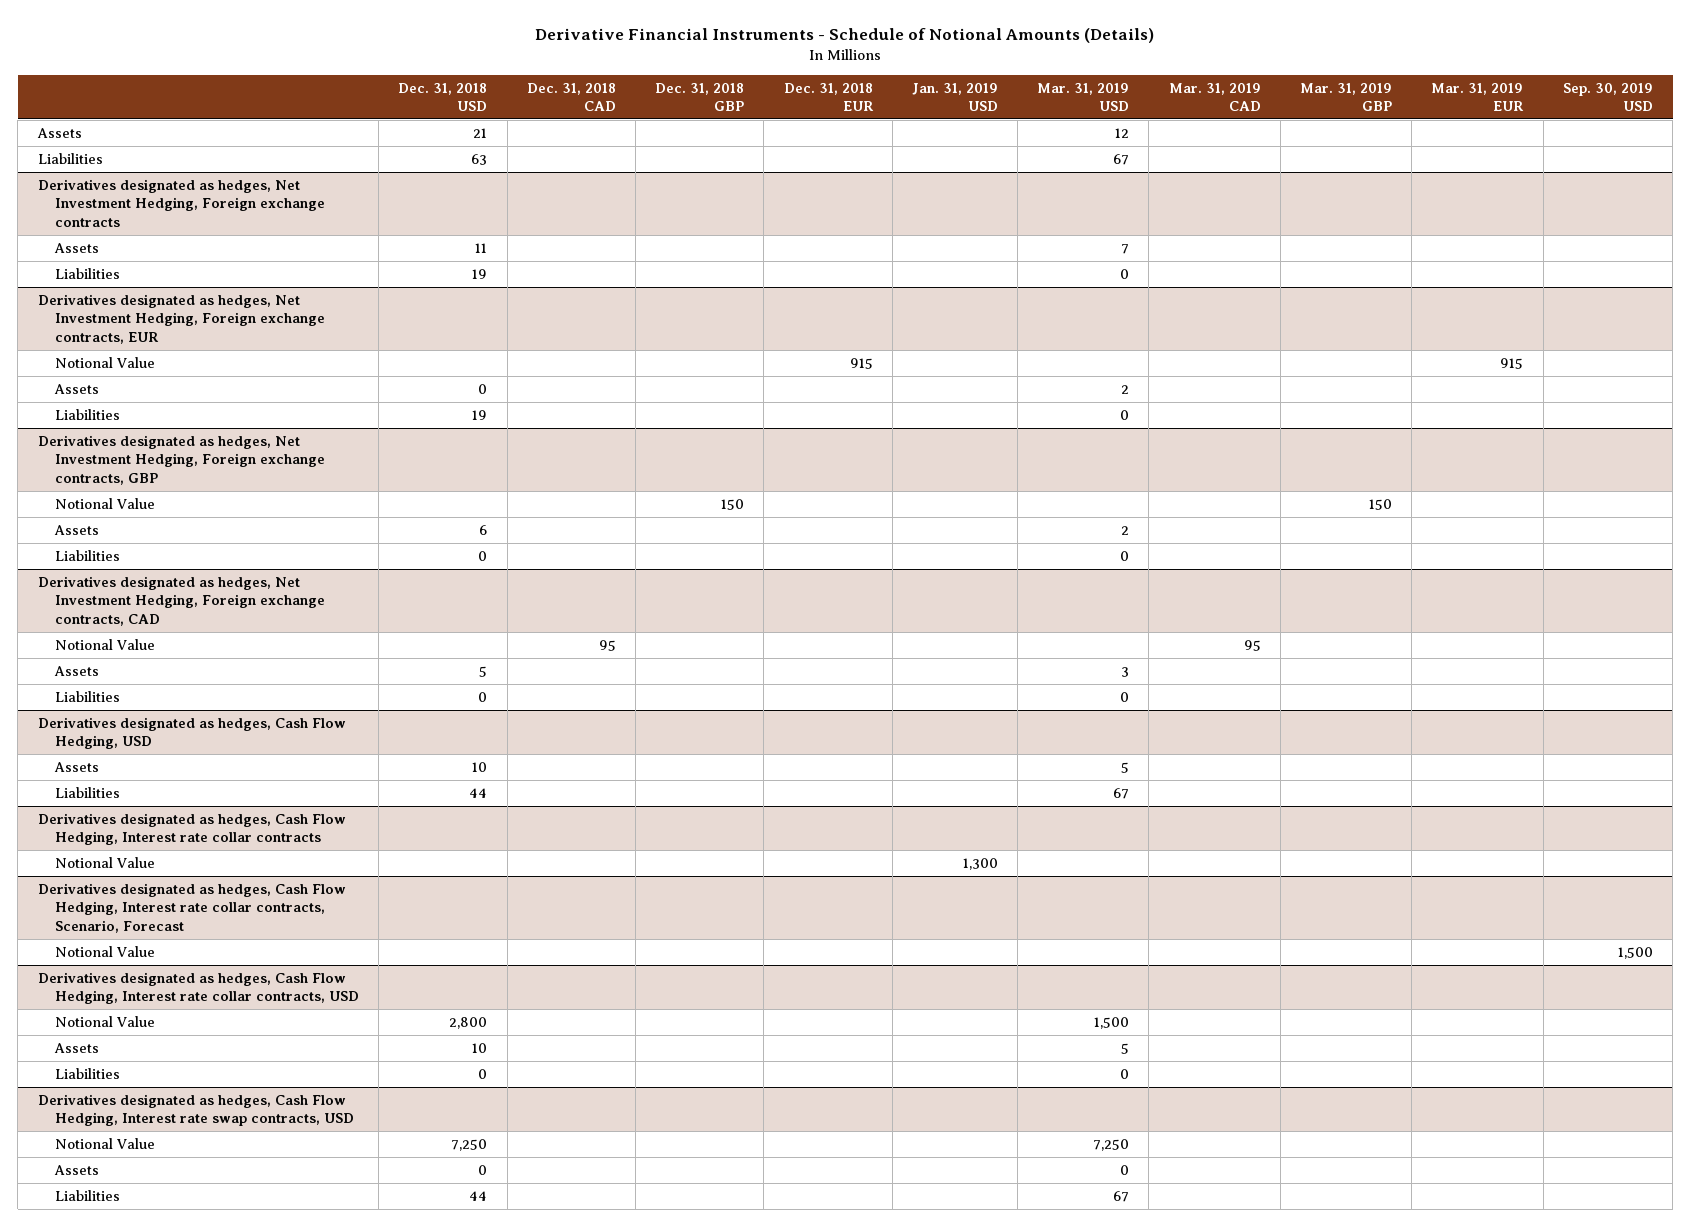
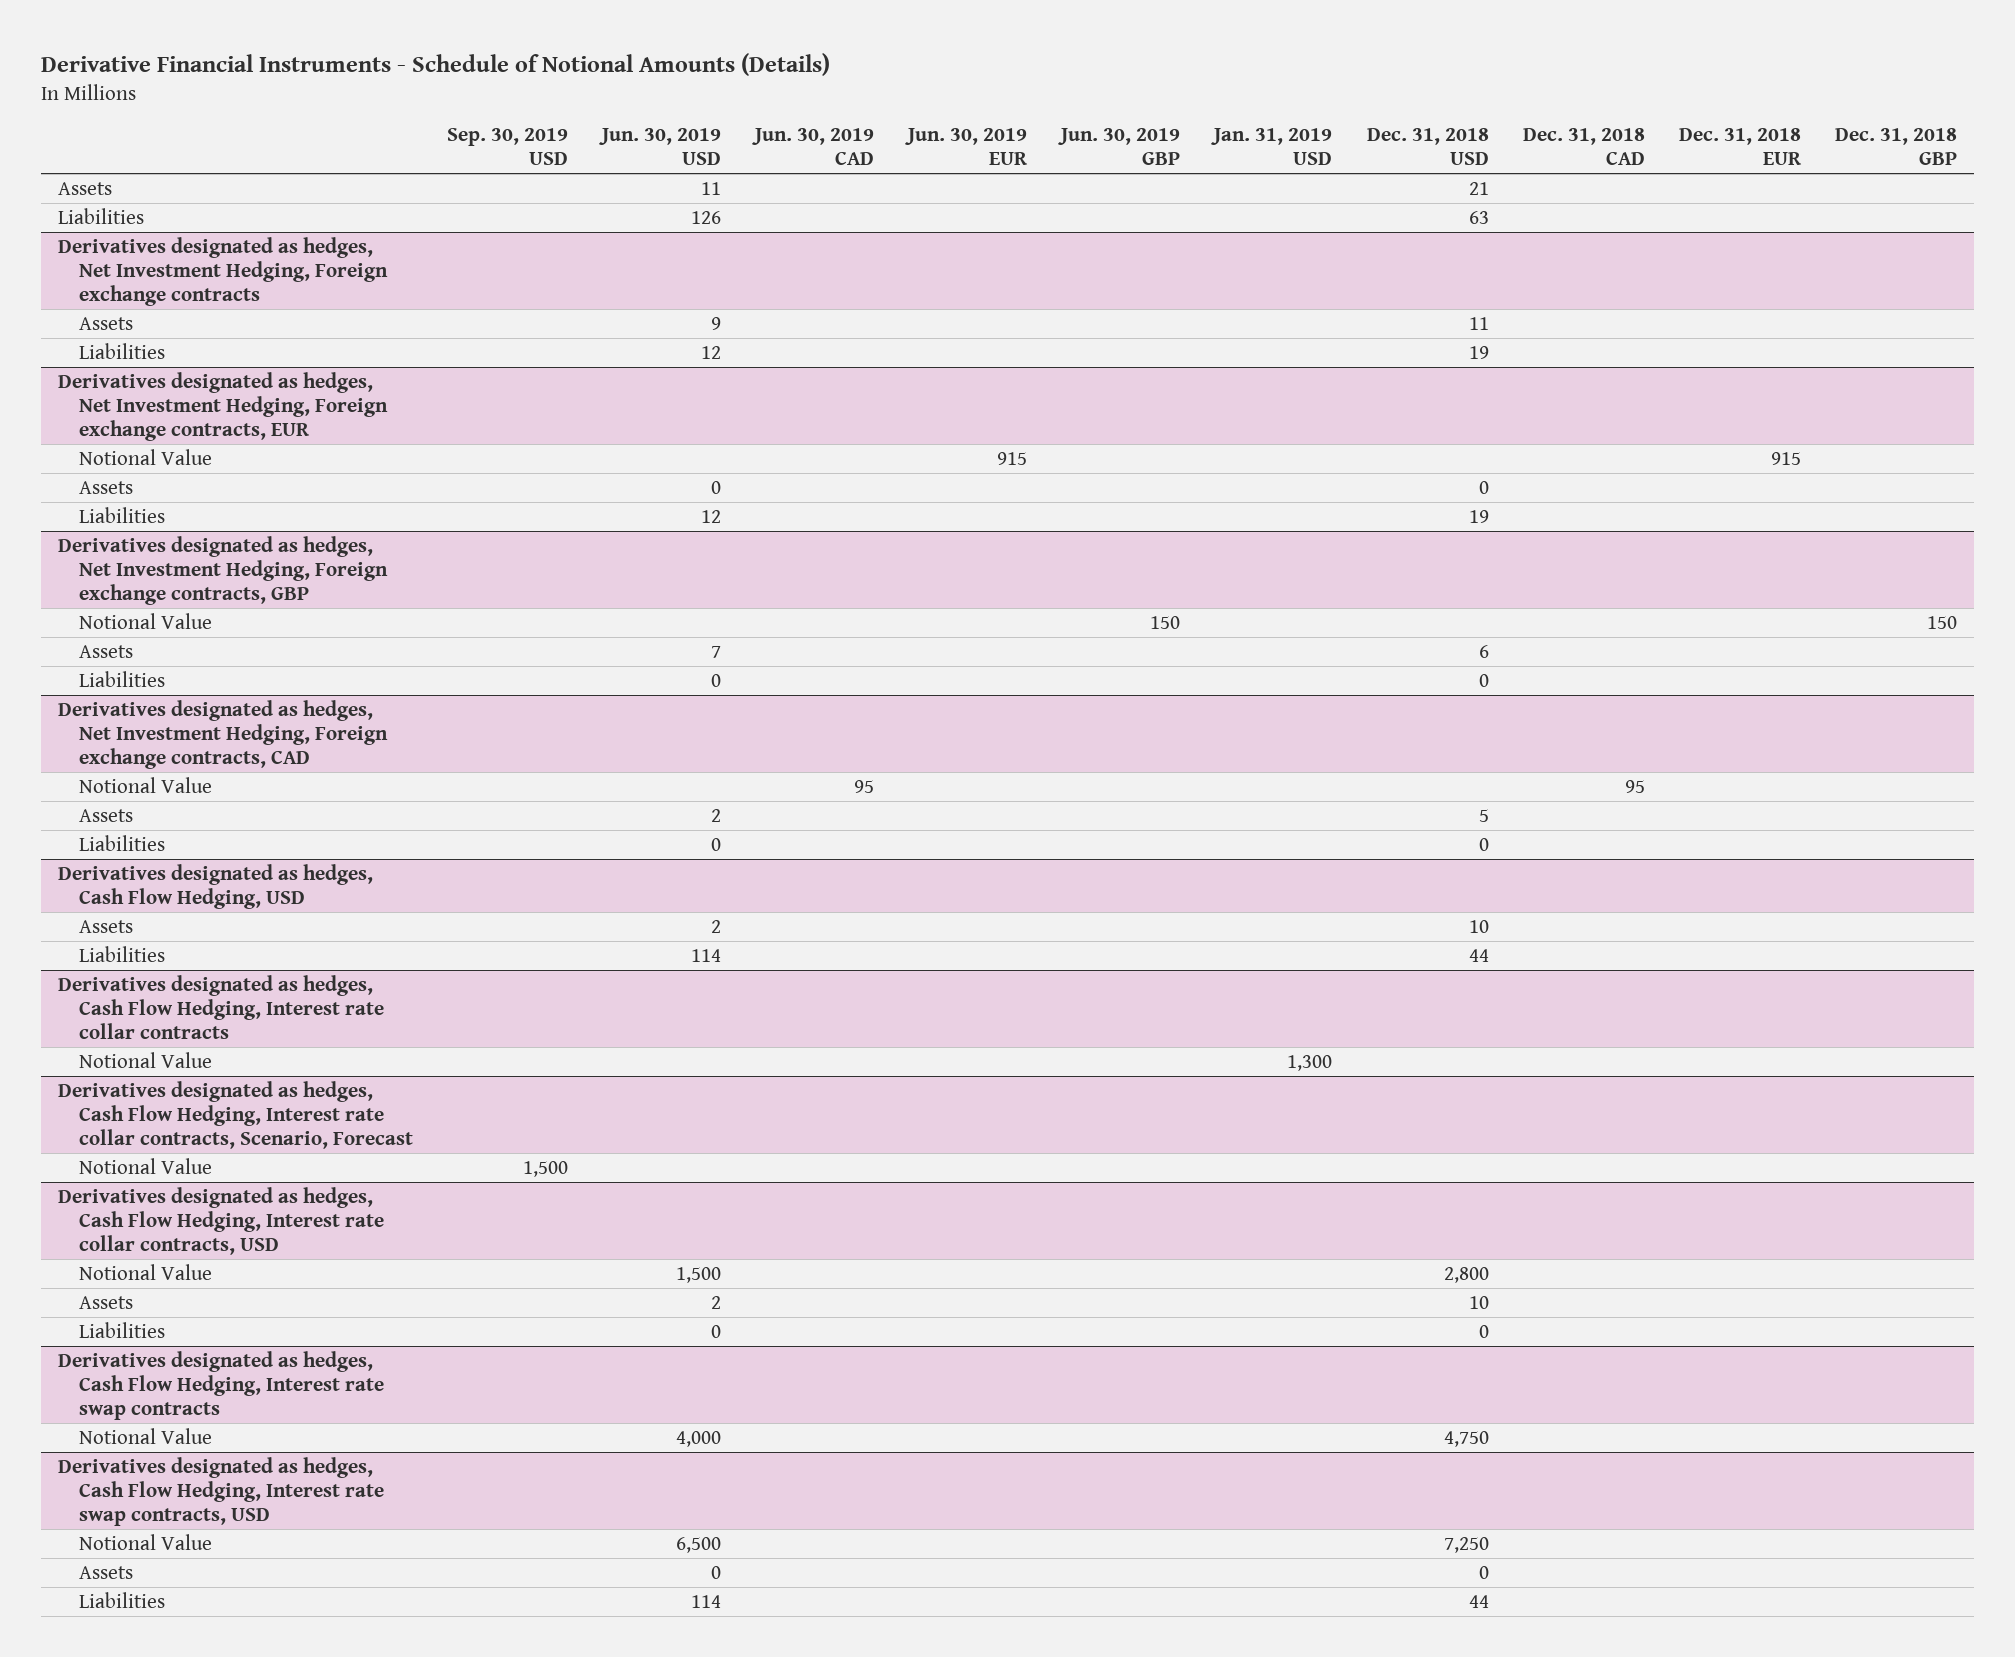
[1037,82,1130,112] Mar. 31, 2019 USD -> none
[1168,82,1261,112] Mar. 31, 2019 CAD -> none
[1300,82,1393,112] Mar. 31, 2019 GBP -> none
[1431,82,1525,112] Mar. 31, 2019 EUR -> none
none -> [598,128,721,166] Jun. 30, 2019 USD
none -> [752,128,875,166] Jun. 30, 2019 CAD
none -> [905,128,1029,166] Jun. 30, 2019 EUR
none -> [1058,128,1181,166] Jun. 30, 2019 GBP
none -> [57,1350,384,1420] Derivatives designated as hedges, Cash Flow Hedging, Interest rate swap contracts
none -> [78,1427,212,1444] Notional Value

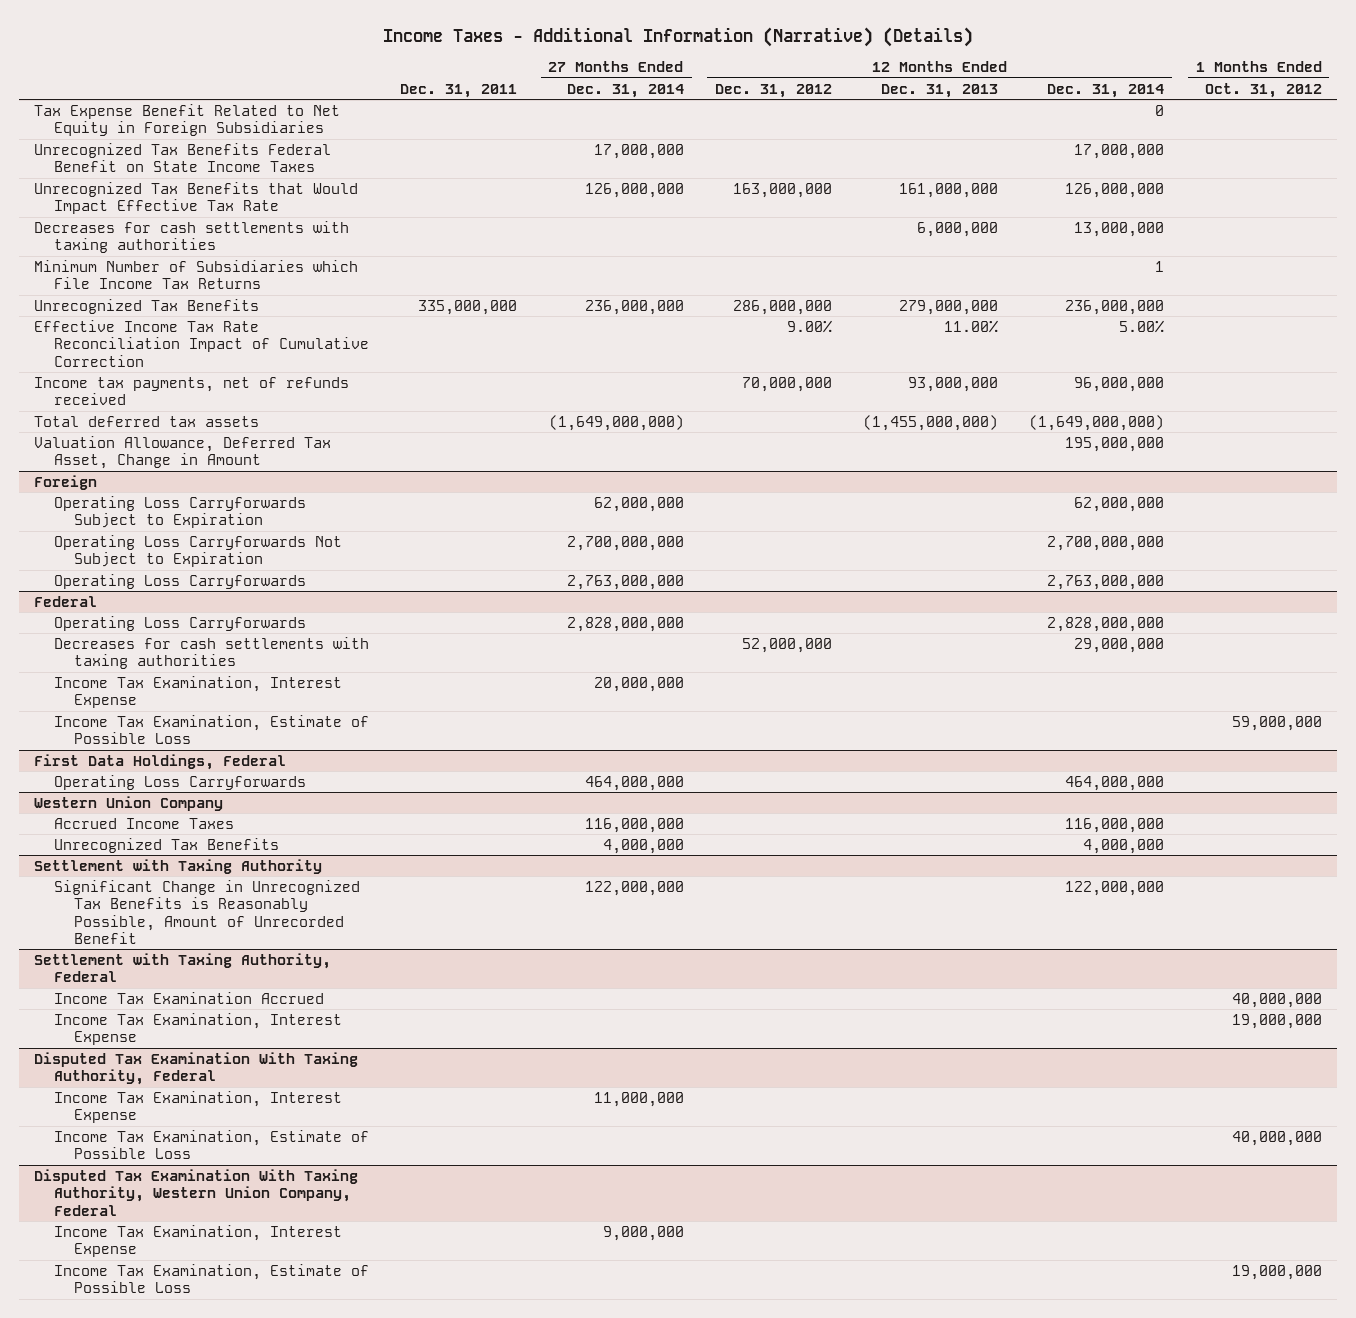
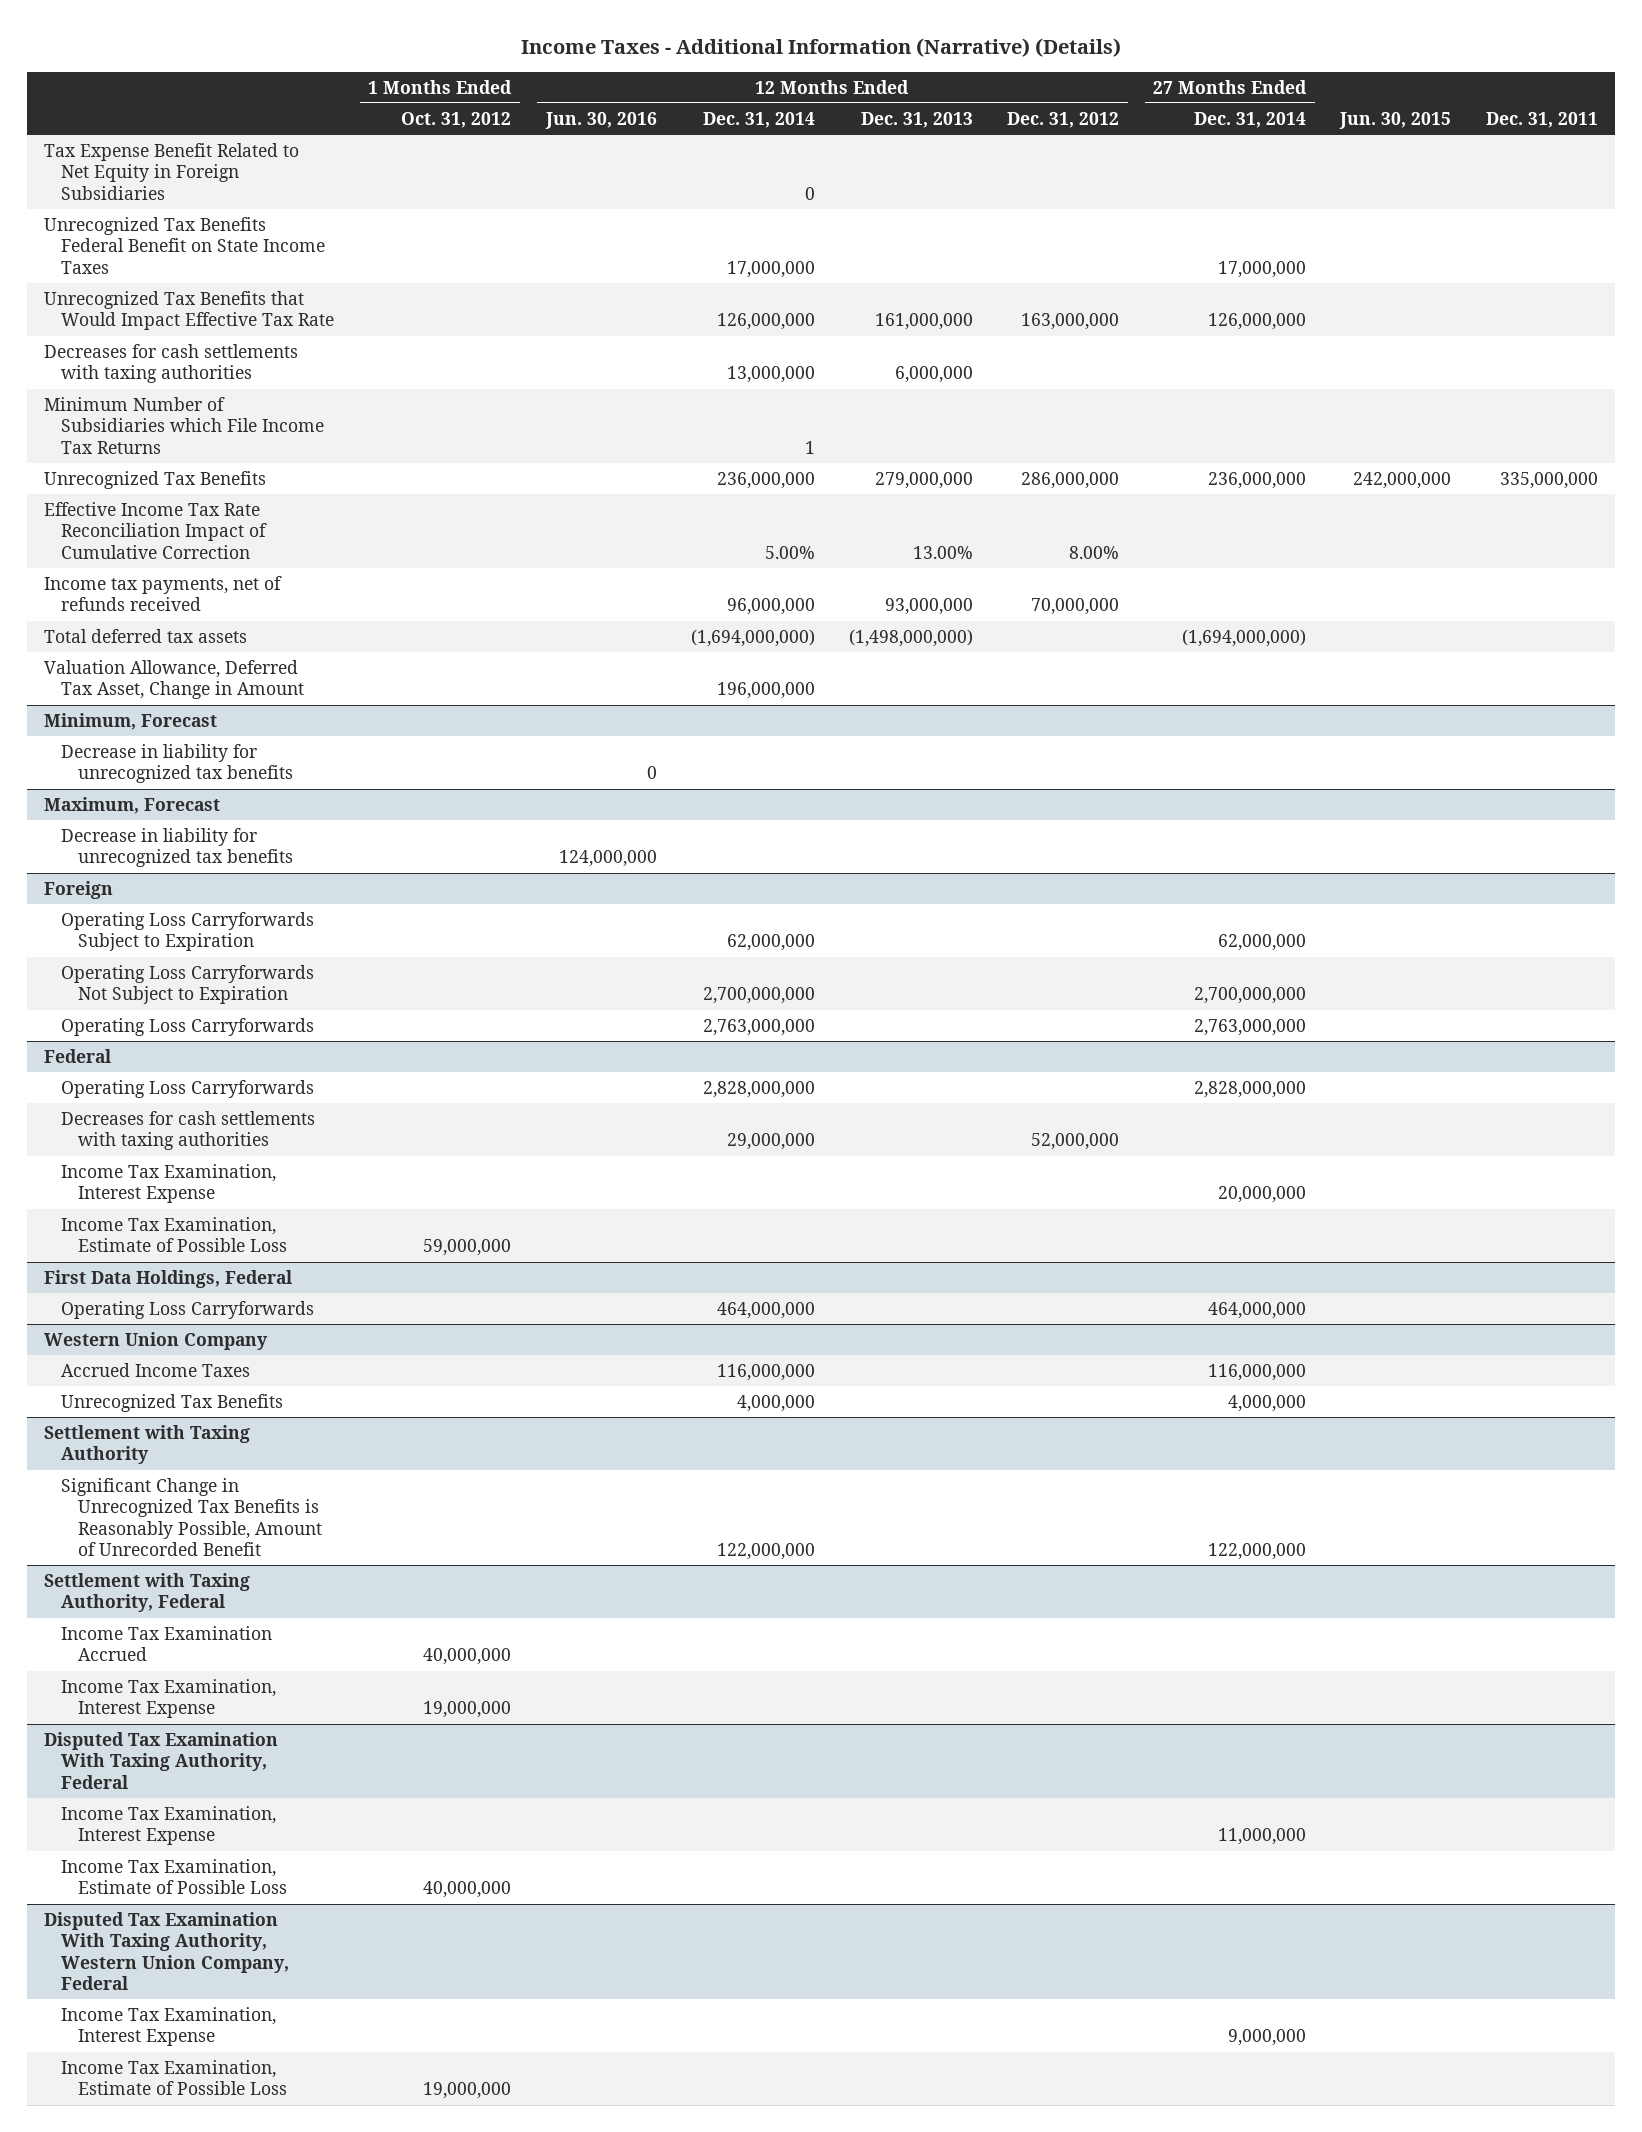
none -> [544,111,657,129] Jun. 30, 2016
none -> [1339,111,1452,129] Jun. 30, 2015
[786,319,832,333] 9.00% -> [1069,545,1120,559] 8.00%
[944,319,999,333] 11.00% -> [912,545,973,559] 13.00%
[548,414,684,431] (1,649,000,000) -> [1182,628,1307,647] (1,694,000,000)
[863,414,999,431] (1,455,000,000) -> [848,628,973,647] (1,498,000,000)
[1029,414,1165,431] (1,649,000,000) -> [690,628,815,647] (1,694,000,000)
[1065,436,1165,452] 195,000,000 -> [716,682,815,700] 196,000,000
none -> [44,712,218,730] Minimum, Forecast
none -> [61,743,294,784] Decrease in liability for unrecognized tax benefits
none -> [44,796,221,814] Maximum, Forecast
none -> [61,827,294,868] Decrease in liability for unrecognized tax benefits

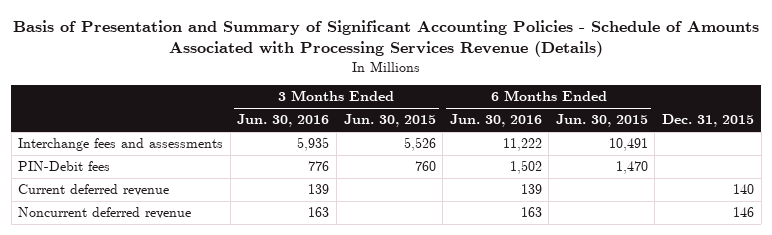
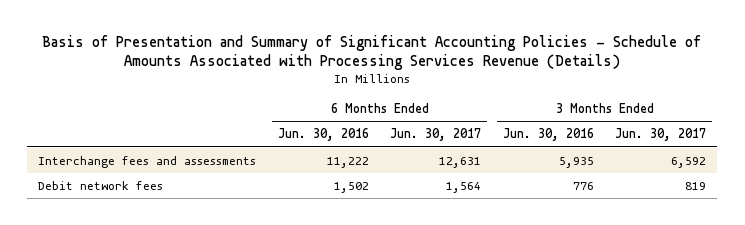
[343,114,436,128] Jun. 30, 2015 -> none
[555,114,648,128] Jun. 30, 2015 -> none
[662,114,755,128] Dec. 31, 2015 -> none
none -> [390,128,482,142] Jun. 30, 2017
none -> [615,128,707,142] Jun. 30, 2017
[18,184,170,197] Current deferred revenue -> none
[18,207,192,220] Noncurrent deferred revenue -> none
[18,161,111,172] PIN-Debit fees -> [38,180,164,190] Debit network fees

